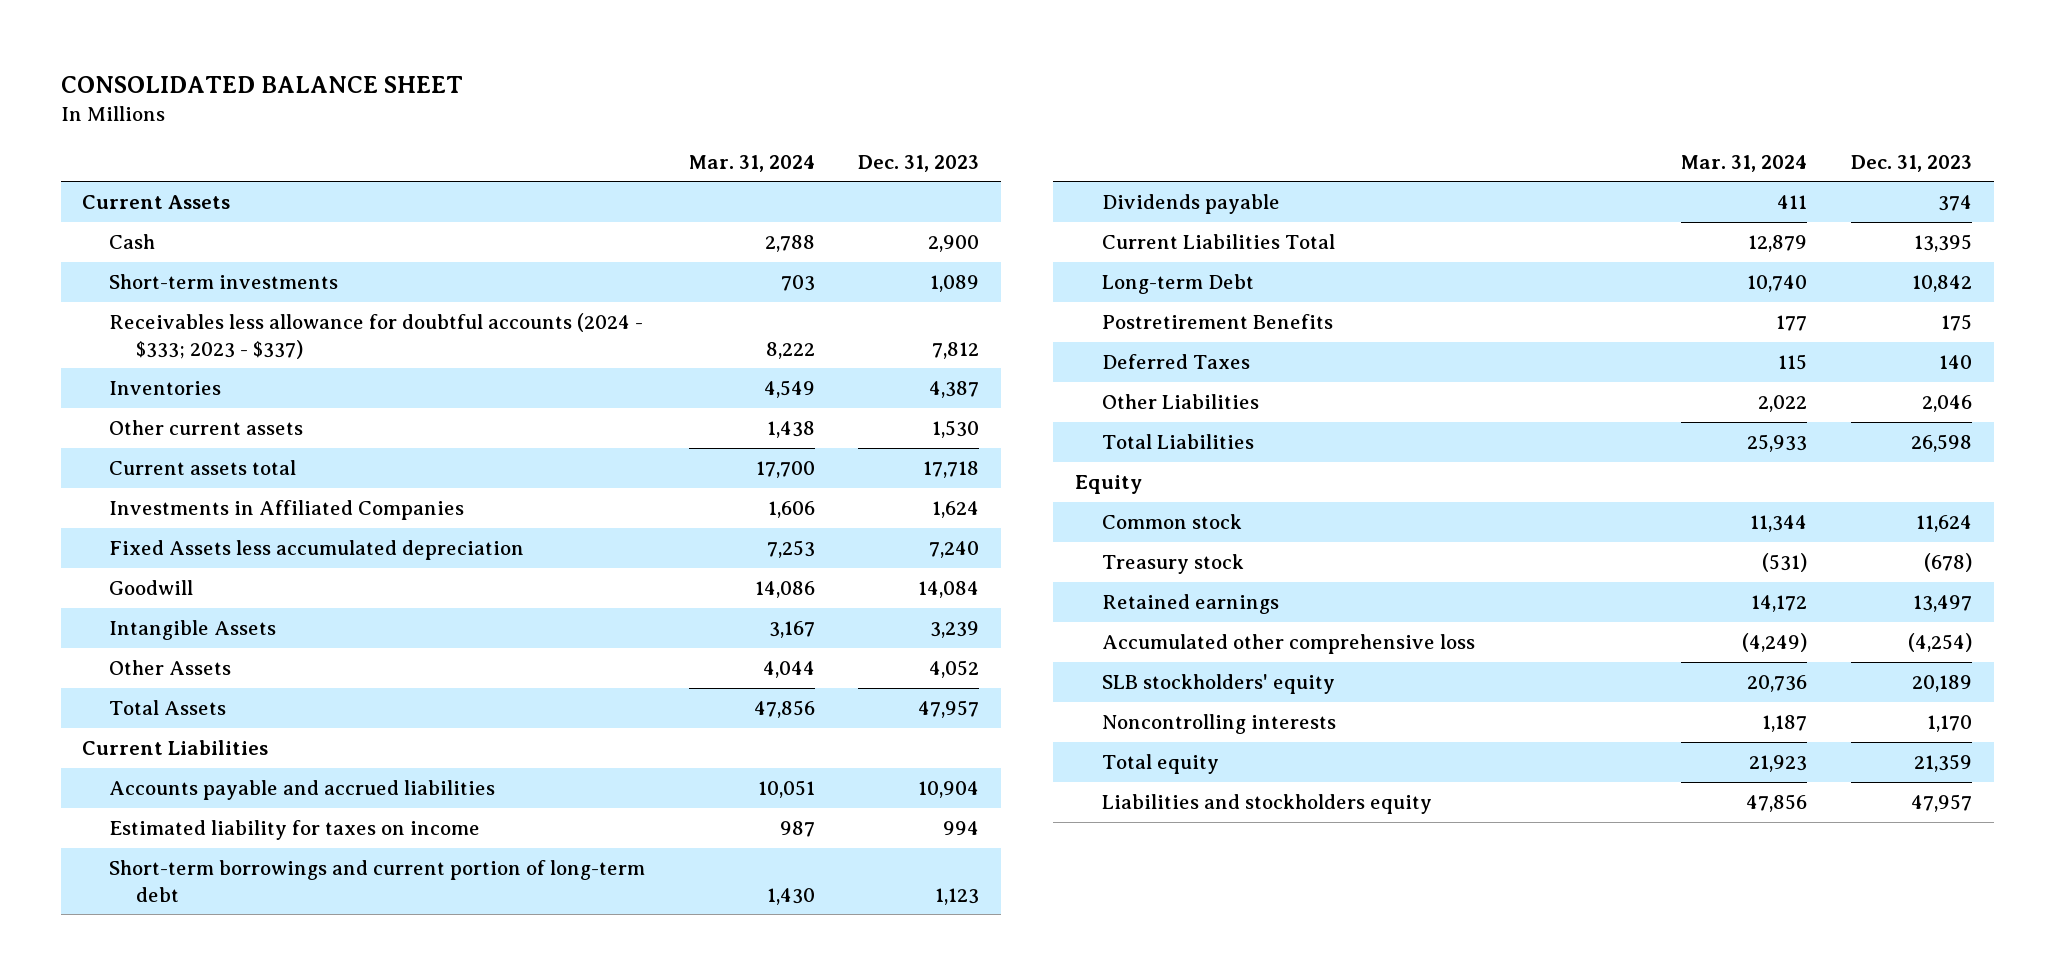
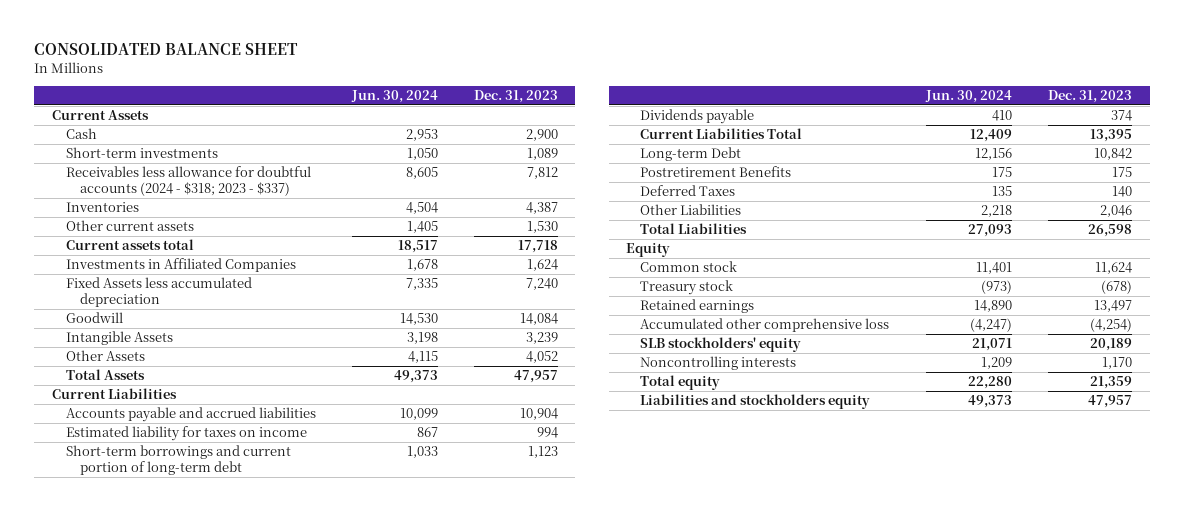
[688,154,815,172] Mar. 31, 2024 -> none
none -> [350,90,438,104] Jun. 30, 2024
[109,312,644,359] Receivables less allowance for doubtful accounts (2024 - $333; 2023 - $337) -> [66,166,312,196] Receivables less allowance for doubtful accounts (2024 - $318; 2023 - $337)

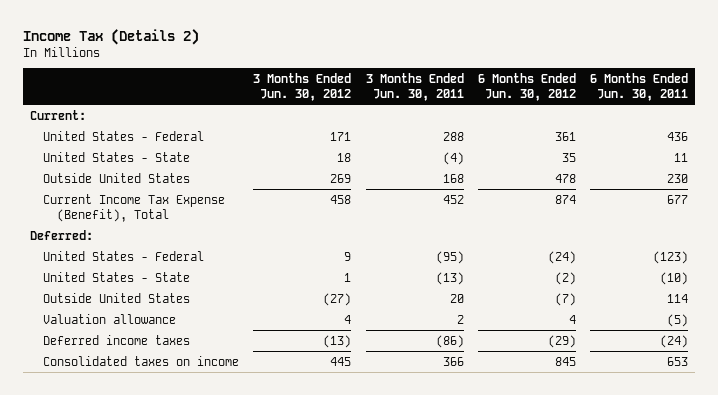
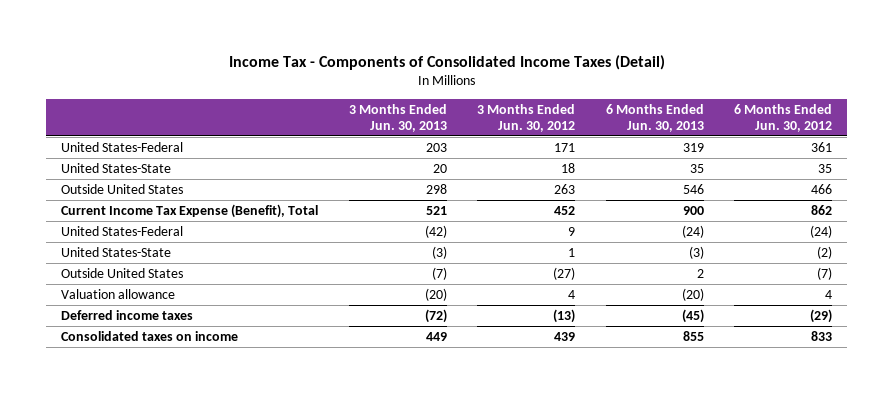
[22,28,199,45] Income Tax (Details 2) -> [228,54,665,70] Income Tax - Components of Consolidated Income Taxes (Detail)
[365,72,464,101] 3 Months Ended Jun. 30, 2011 -> none
[589,72,688,101] 6 Months Ended Jun. 30, 2011 -> none
none -> [348,103,447,132] 3 Months Ended Jun. 30, 2013
none -> [605,103,704,132] 6 Months Ended Jun. 30, 2013
[29,109,86,120] Current: -> none
[29,229,93,240] Deferred: -> none
[43,130,205,141] United States - Federal -> [61,141,184,152] United States-Federal
[43,151,191,162] United States - State -> [61,162,172,173] United States-State
[330,173,352,183] 269 -> [554,183,576,194] 263
[554,173,576,183] 478 -> [811,183,833,194] 466
[330,194,352,204] 458 -> [554,205,576,215] 452
[554,194,576,204] 874 -> [811,204,833,215] 862
[43,250,205,261] United States - Federal -> [61,225,184,236] United States-Federal
[43,271,191,282] United States - State -> [61,246,172,257] United States-State
[330,356,352,366] 445 -> [554,331,576,341] 439
[554,356,576,366] 845 -> [811,330,833,341] 833

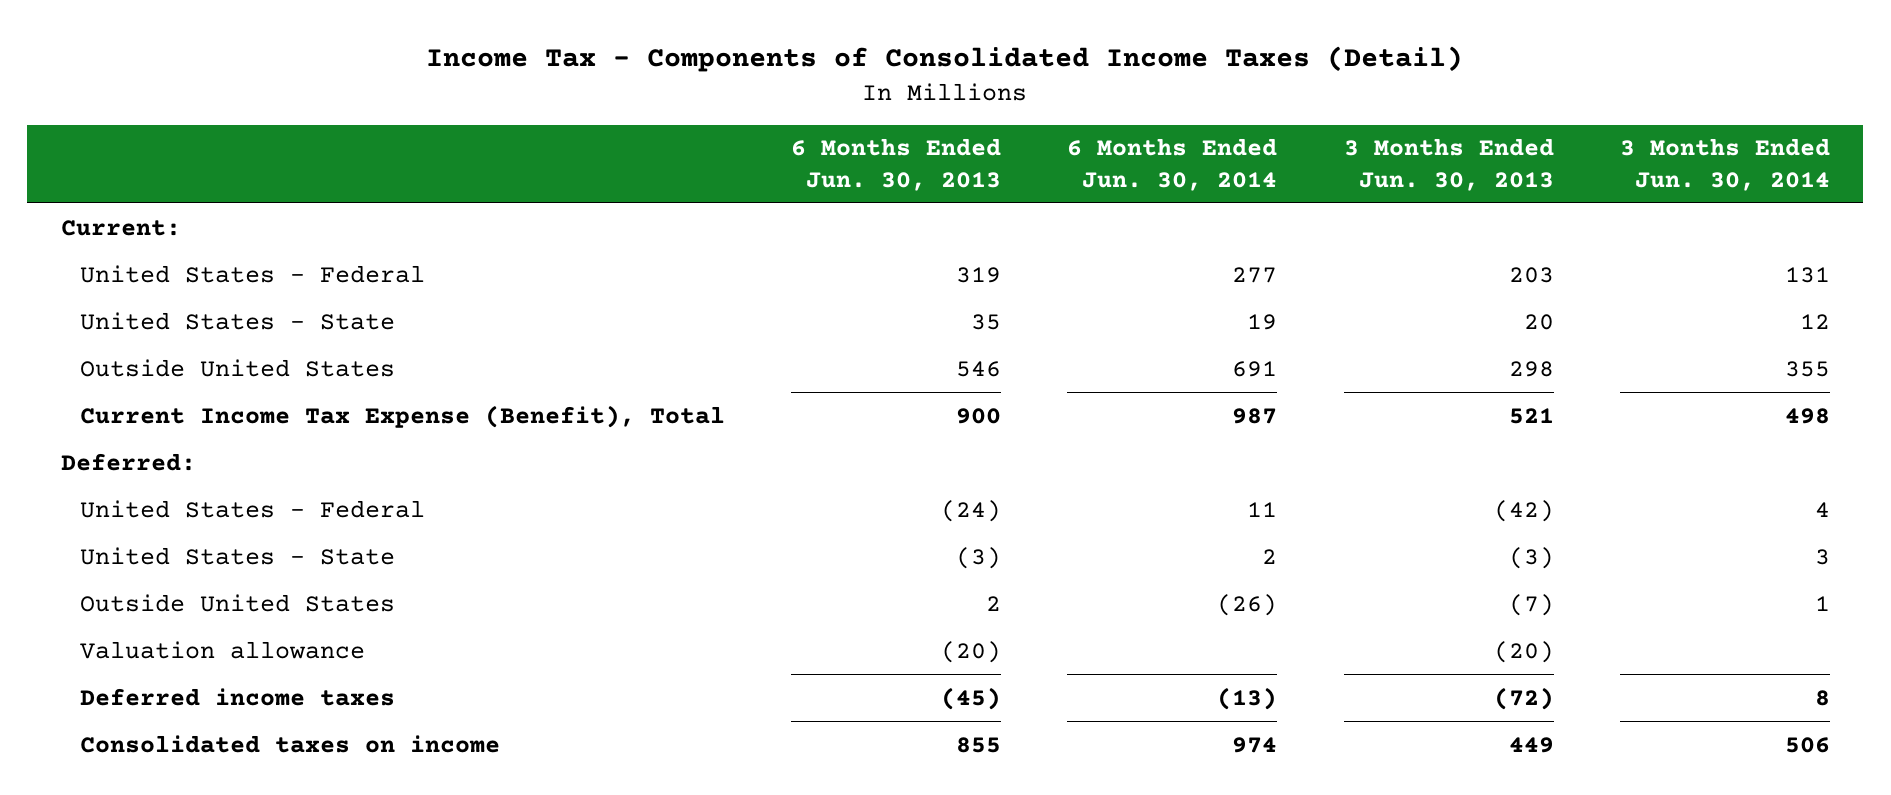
[477,103,576,132] 3 Months Ended Jun. 30, 2012 -> none
[734,103,833,132] 6 Months Ended Jun. 30, 2012 -> none
none -> [1067,138,1278,191] 6 Months Ended Jun. 30, 2014
none -> [1619,138,1830,191] 3 Months Ended Jun. 30, 2014
none -> [60,219,181,236] Current:
[61,141,184,152] United States-Federal -> [79,264,425,283] United States - Federal
[61,162,172,173] United States-State -> [79,311,395,330] United States - State
none -> [60,452,196,471] Deferred:
[61,225,184,236] United States-Federal -> [79,499,425,518] United States - Federal
[61,246,172,257] United States-State -> [79,546,395,565] United States - State

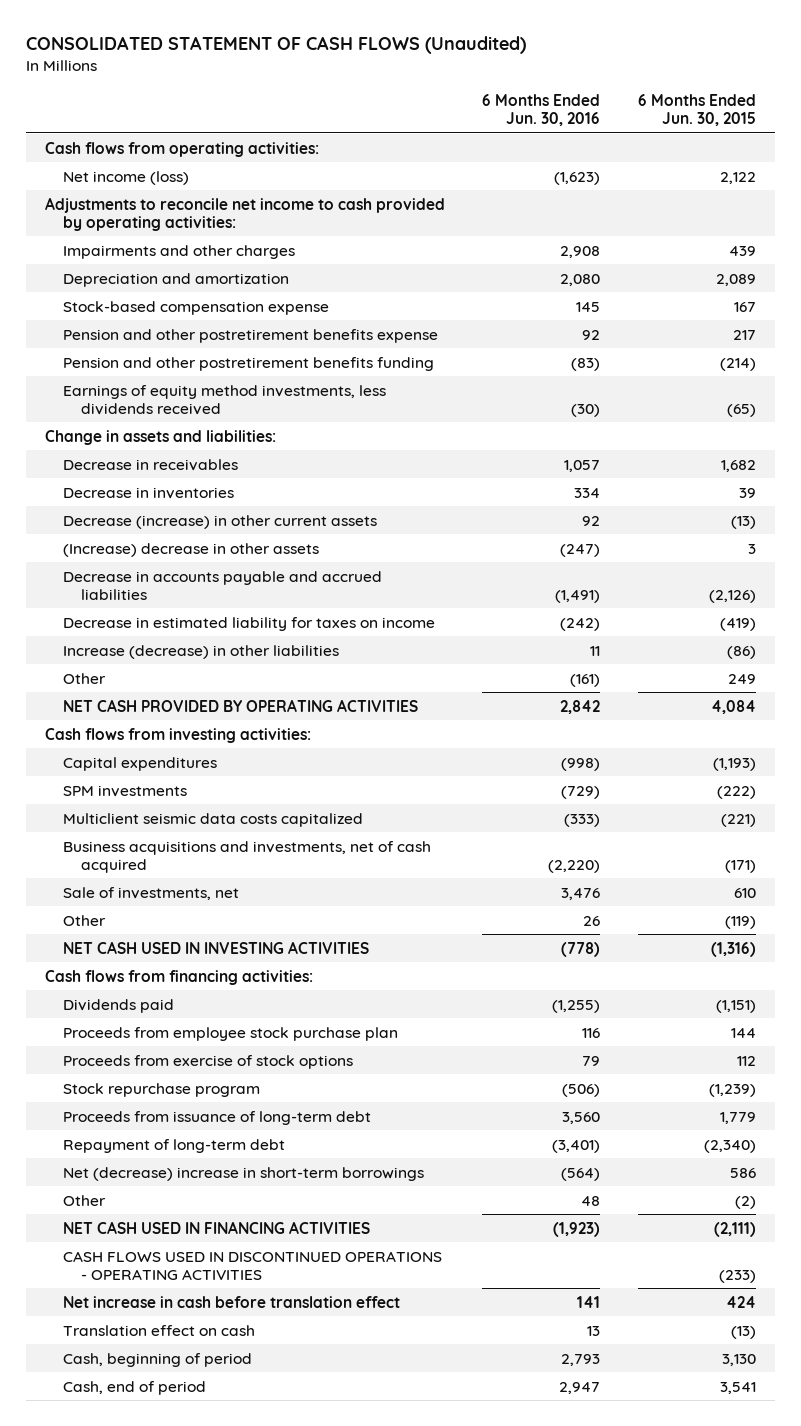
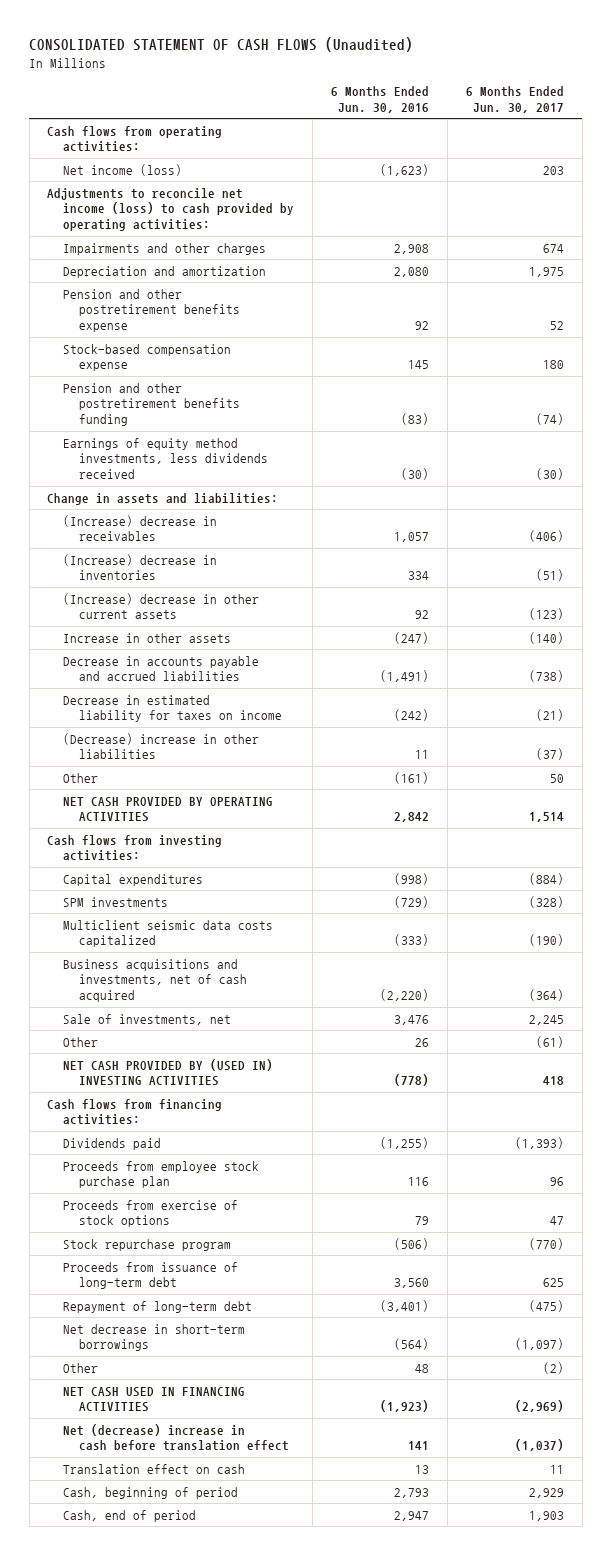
[638,93,757,127] 6 Months Ended Jun. 30, 2015 -> none
none -> [465,86,564,114] 6 Months Ended Jun. 30, 2017
[44,196,445,231] Adjustments to reconcile net income to cash provided by operating activities: -> [47,187,295,232] Adjustments to reconcile net income (loss) to cash provided by operating activities:
[63,300,330,315] Stock-based compensation expense -> [63,343,232,372] Stock-based compensation expense
[63,458,239,471] Decrease in receivables -> [63,514,218,542] (Increase) decrease in receivables
[63,486,235,499] Decrease in inventories -> [63,553,218,581] (Increase) decrease in inventories
[63,514,378,529] Decrease (increase) in other current assets -> [63,592,260,620] (Increase) decrease in other current assets
[63,542,320,557] (Increase) decrease in other assets -> [63,632,232,643] Increase in other assets
[63,644,340,659] Increase (decrease) in other liabilities -> [63,732,260,760] (Decrease) increase in other liabilities
[63,940,370,954] NET CASH USED IN INVESTING ACTIVITIES -> [63,1058,274,1087] NET CASH PROVIDED BY (USED IN) INVESTING ACTIVITIES
[63,1166,425,1181] Net (decrease) increase in short-term borrowings -> [63,1323,246,1352] Net decrease in short-term borrowings
[63,1250,443,1280] CASH FLOWS USED IN DISCONTINUED OPERATIONS - OPERATING ACTIVITIES -> none
[63,1295,401,1308] Net increase in cash before translation effect -> [63,1423,290,1452] Net (decrease) increase in cash before translation effect

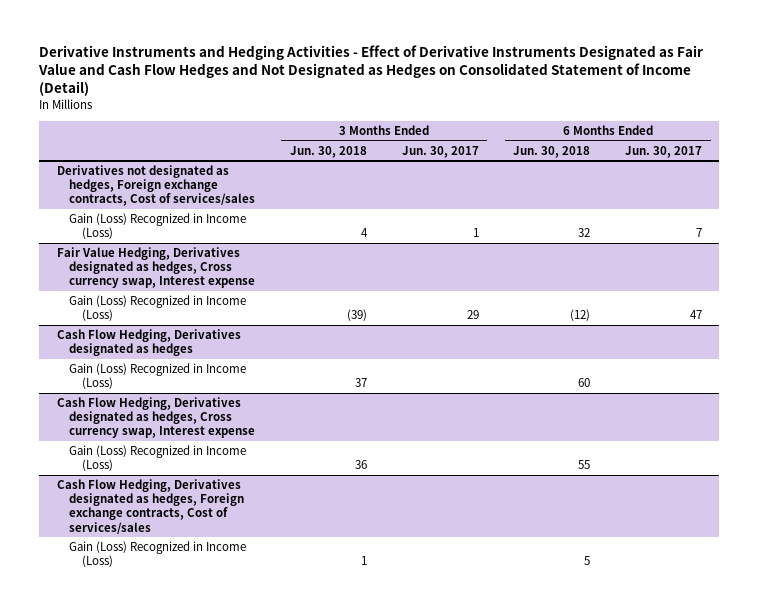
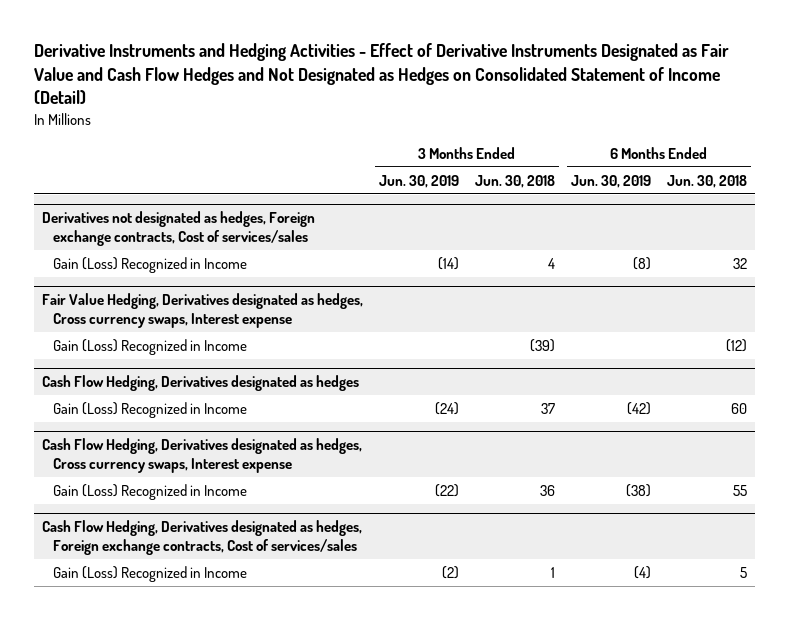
[401,145,479,158] Jun. 30, 2017 -> none
[624,145,702,158] Jun. 30, 2017 -> none
none -> [378,174,459,188] Jun. 30, 2019
none -> [570,174,651,188] Jun. 30, 2019
[69,213,247,240] Gain (Loss) Recognized in Income (Loss) -> [52,257,247,274] Gain (Loss) Recognized in Income
[56,247,256,289] Fair Value Hedging, Derivatives designated as hedges, Cross currency swap, Interest expense -> [41,293,363,328] Fair Value Hedging, Derivatives designated as hedges, Cross currency swaps, Interest expense
[69,295,247,322] Gain (Loss) Recognized in Income (Loss) -> [52,339,247,356] Gain (Loss) Recognized in Income
[69,363,247,390] Gain (Loss) Recognized in Income (Loss) -> [52,402,247,419] Gain (Loss) Recognized in Income
[56,397,256,439] Cash Flow Hedging, Derivatives designated as hedges, Cross currency swap, Interest expense -> [41,438,362,473] Cash Flow Hedging, Derivatives designated as hedges, Cross currency swaps, Interest expense
[69,445,247,472] Gain (Loss) Recognized in Income (Loss) -> [52,484,247,501] Gain (Loss) Recognized in Income
[69,541,247,568] Gain (Loss) Recognized in Income (Loss) -> [52,566,247,583] Gain (Loss) Recognized in Income

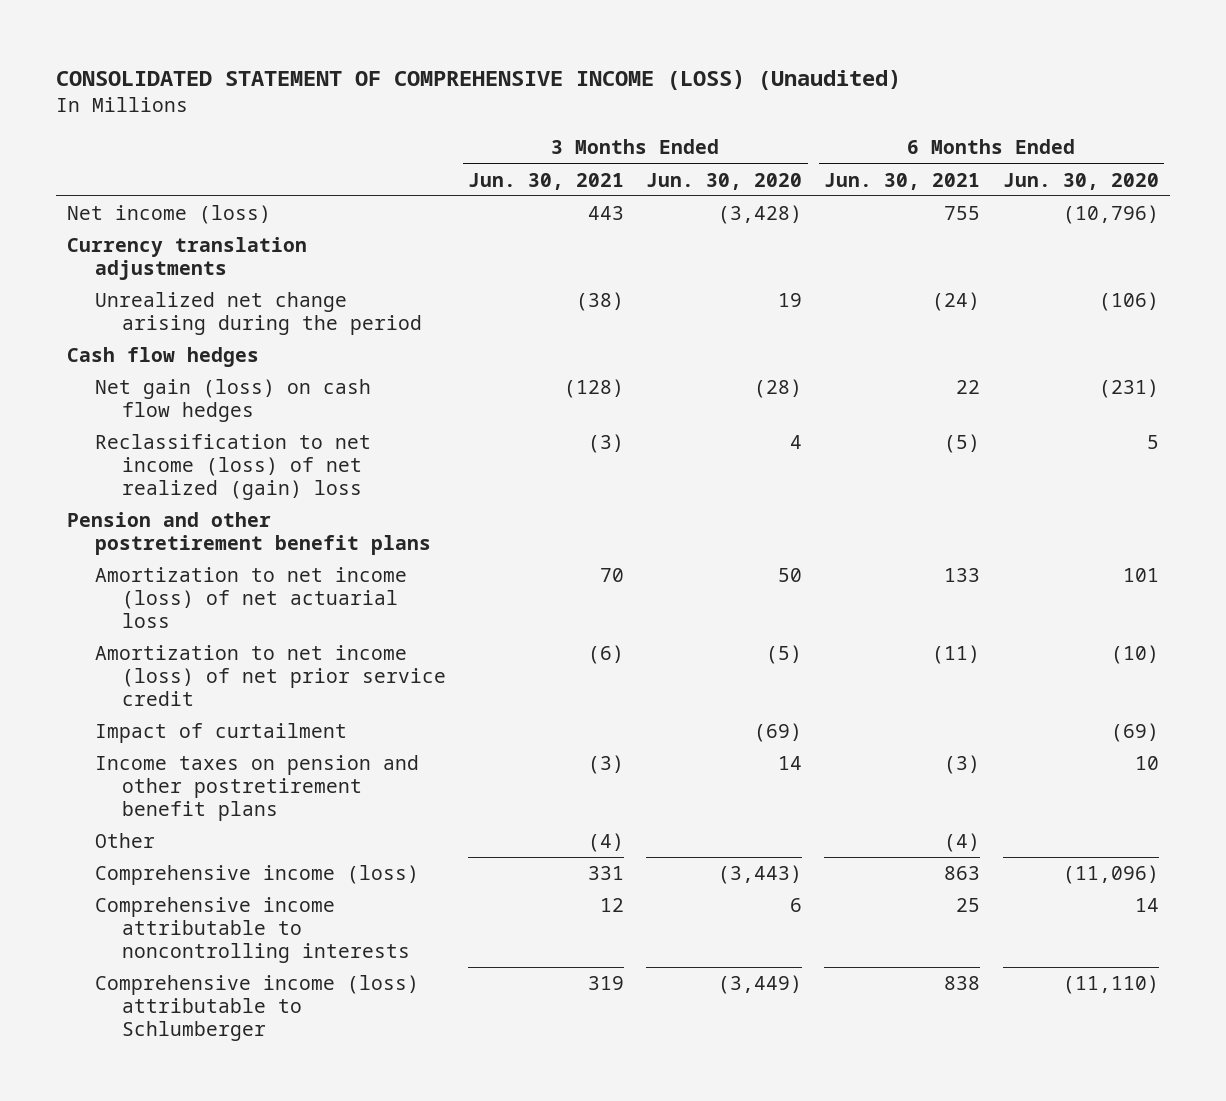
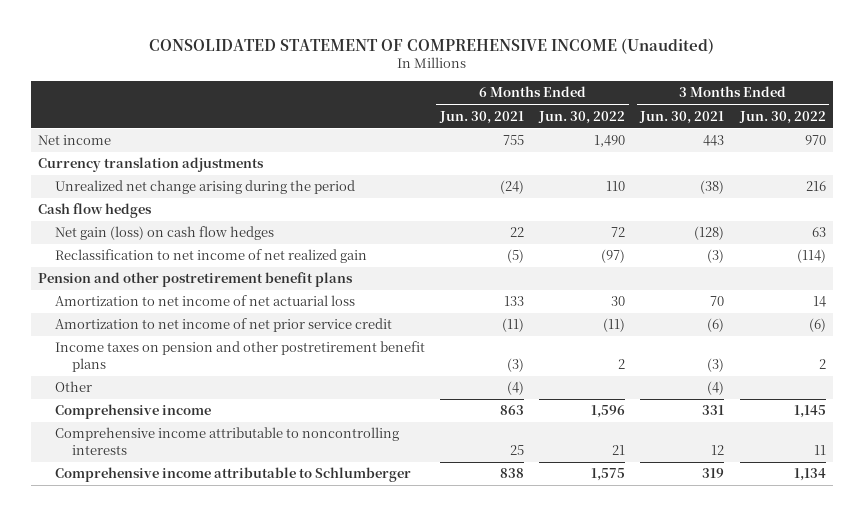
[56,69,902,90] CONSOLIDATED STATEMENT OF COMPREHENSIVE INCOME (LOSS) (Unaudited) -> [148,37,714,54] CONSOLIDATED STATEMENT OF COMPREHENSIVE INCOME (Unaudited)
[646,172,803,190] Jun. 30, 2020 -> none
[1002,172,1159,190] Jun. 30, 2020 -> none
none -> [538,110,626,124] Jun. 30, 2022
none -> [738,110,826,124] Jun. 30, 2022
[67,205,272,225] Net income (loss) -> [38,135,112,146] Net income
[94,434,371,501] Reclassification to net income (loss) of net realized (gain) loss -> [55,249,368,264] Reclassification to net income of net realized gain
[94,723,347,744] Impact of curtailment -> none
[94,567,407,629] Amortization to net income (loss) of net actuarial loss -> [55,295,356,307] Amortization to net income of net actuarial loss
[94,645,447,707] Amortization to net income (loss) of net prior service credit -> [55,318,393,333] Amortization to net income of net prior service credit
[94,865,419,886] Comprehensive income (loss) -> [55,404,212,420] Comprehensive income
[94,975,419,1042] Comprehensive income (loss) attributable to Schlumberger -> [55,467,412,483] Comprehensive income attributable to Schlumberger

